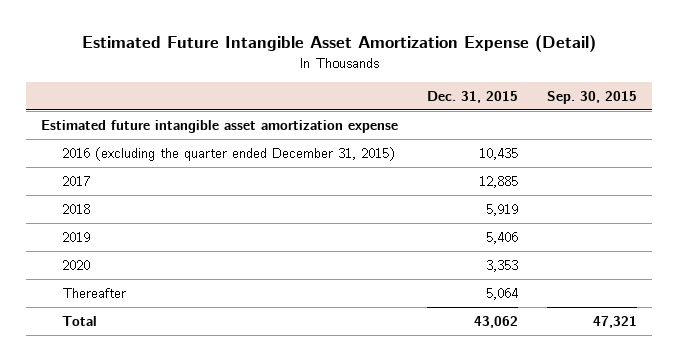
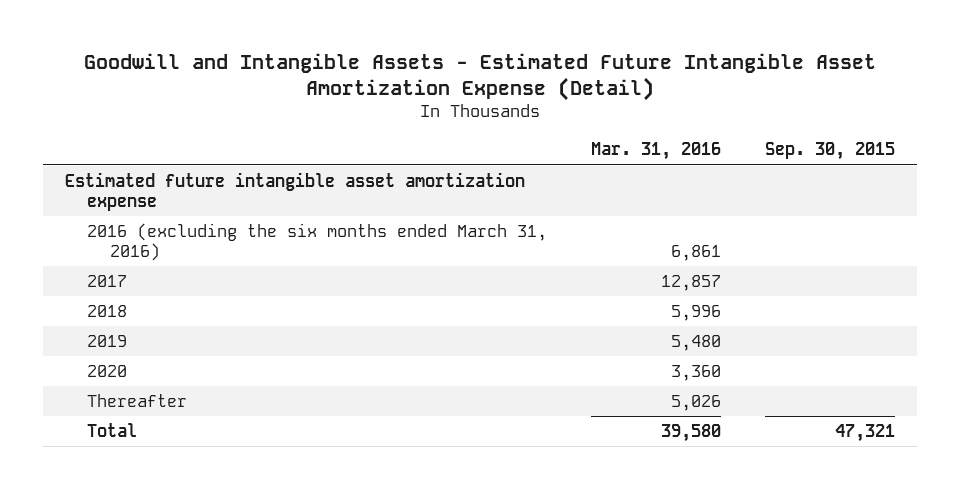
[81,35,596,53] Estimated Future Intangible Asset Amortization Expense (Detail) -> [84,52,877,101] Goodwill and Intangible Assets - Estimated Future Intangible Asset Amortization Expense (Detail)
[426,90,518,103] Dec. 31, 2015 -> none
none -> [591,142,722,161] Mar. 31, 2016
[62,146,396,161] 2016 (excluding the quarter ended December 31, 2015) -> [87,223,548,261] 2016 (excluding the six months ended March 31, 2016)

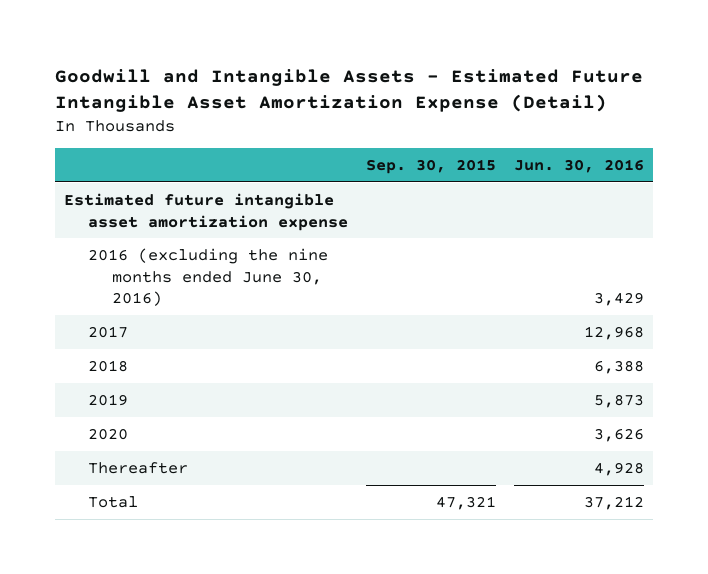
[591,142,722,161] Mar. 31, 2016 -> none
none -> [513,158,644,173] Jun. 30, 2016
[87,223,548,261] 2016 (excluding the six months ended March 31, 2016) -> [87,247,328,307] 2016 (excluding the nine months ended June 30, 2016)

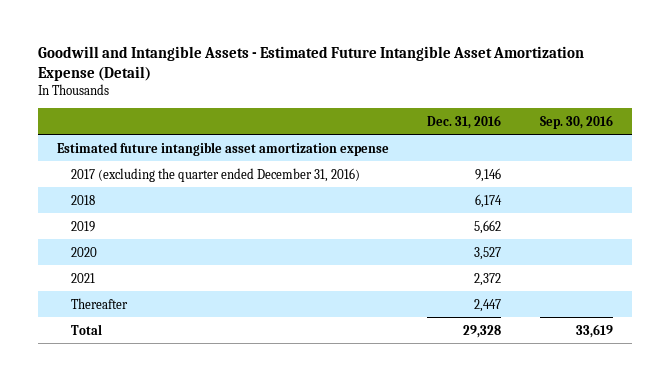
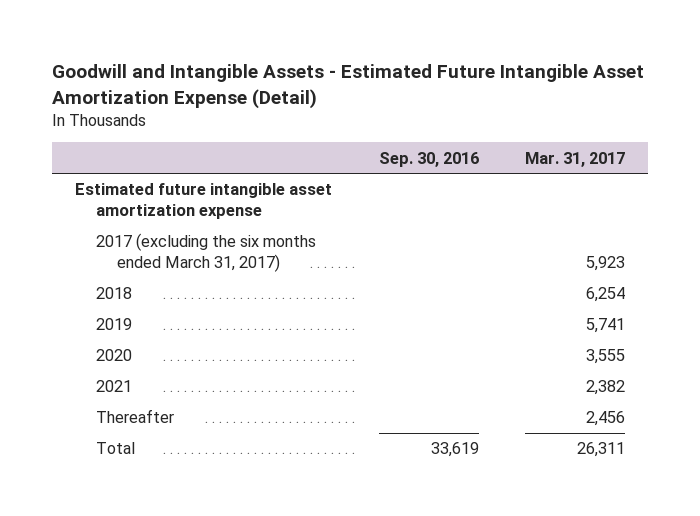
[427,114,502,129] Dec. 31, 2016 -> none
none -> [524,151,625,167] Mar. 31, 2017
[71,167,361,182] 2017 (excluding the quarter ended December 31, 2016) -> [96,233,317,272] 2017 (excluding the six months ended March 31, 2017)

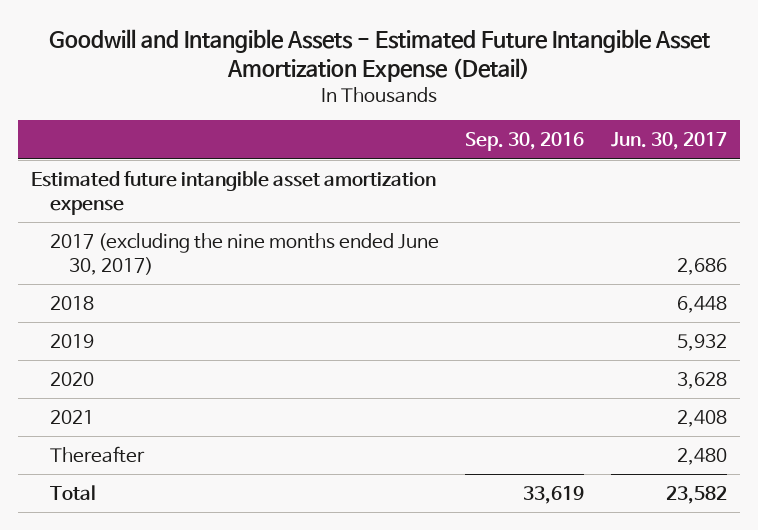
[524,151,625,167] Mar. 31, 2017 -> none
none -> [610,132,727,151] Jun. 30, 2017
[96,233,317,272] 2017 (excluding the six months ended March 31, 2017) -> [49,232,439,275] 2017 (excluding the nine months ended June 30, 2017)

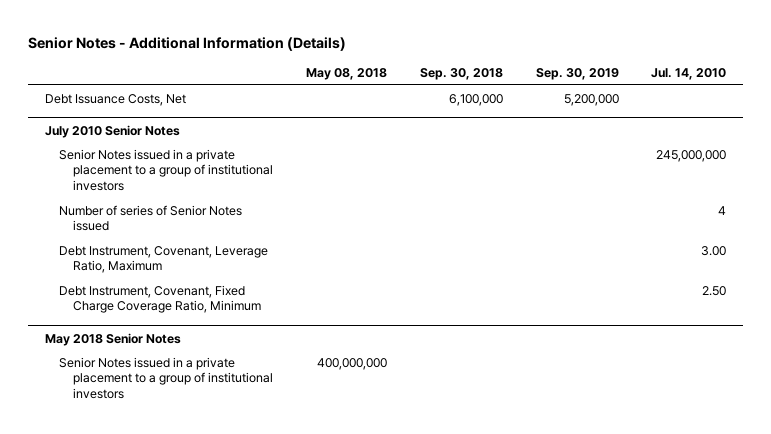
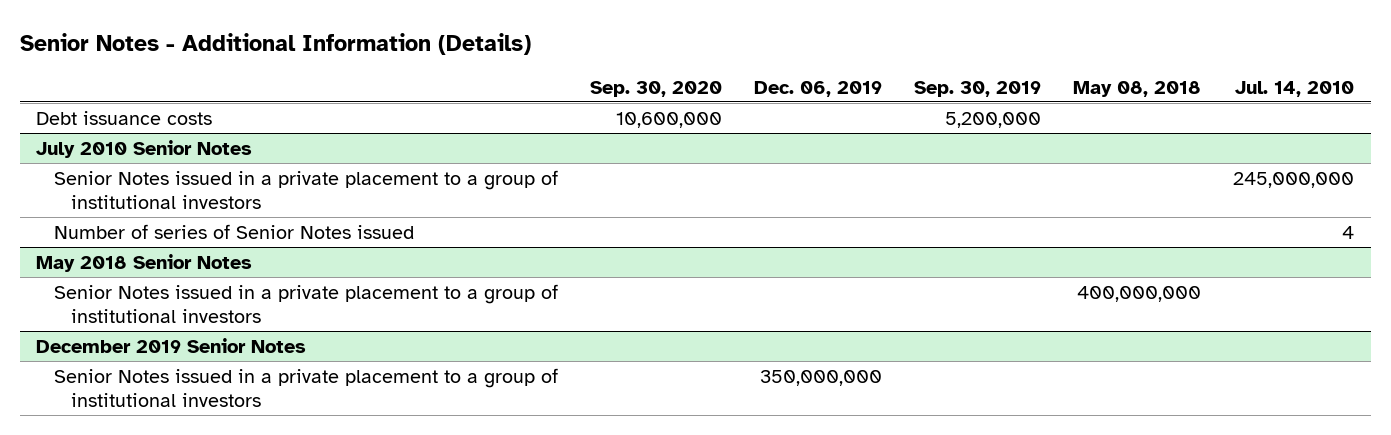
[419,68,503,81] Sep. 30, 2018 -> none
none -> [589,80,722,97] Sep. 30, 2020
none -> [754,80,883,97] Dec. 06, 2019
[44,93,186,106] Debt Issuance Costs, Net -> [36,110,213,125] Debt issuance costs
[58,245,268,274] Debt Instrument, Covenant, Leverage Ratio, Maximum -> none
[58,284,262,314] Debt Instrument, Covenant, Fixed Charge Coverage Ratio, Minimum -> none
none -> [36,337,307,353] December 2019 Senior Notes
none -> [53,367,558,407] Senior Notes issued in a private placement to a group of institutional investors

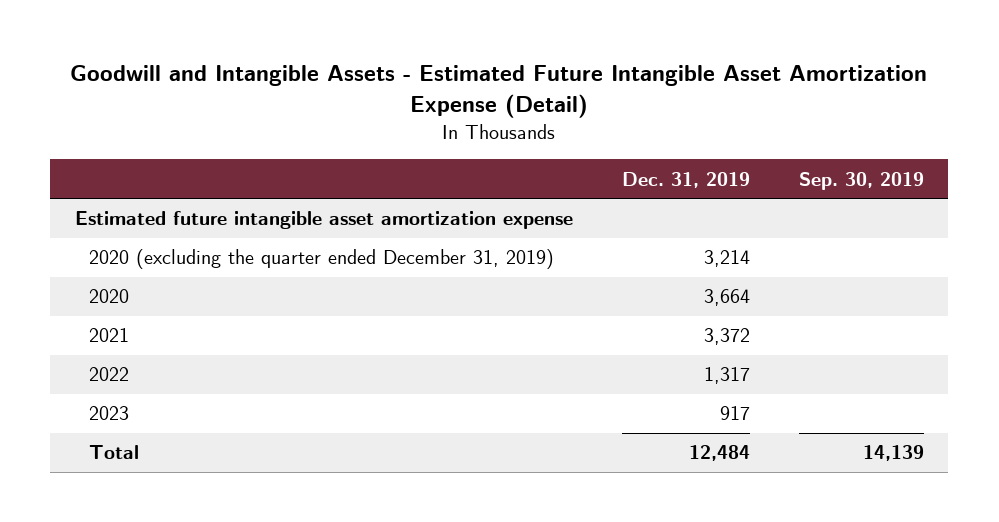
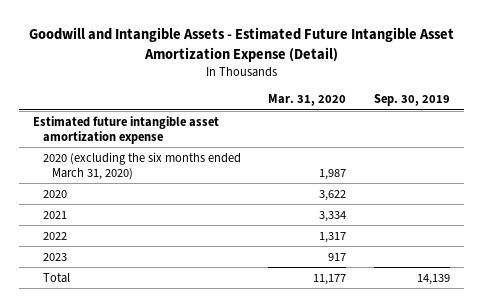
[621,171,750,188] Dec. 31, 2019 -> none
none -> [268,94,347,107] Mar. 31, 2020
[89,249,555,270] 2020 (excluding the quarter ended December 31, 2019) -> [42,151,241,180] 2020 (excluding the six months ended March 31, 2020)

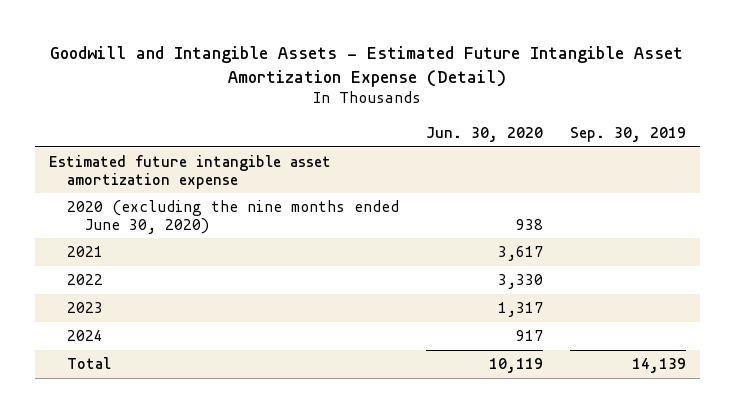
[268,94,347,107] Mar. 31, 2020 -> none
none -> [425,127,543,143] Jun. 30, 2020
[42,189,67,198] 2020 -> none
[42,151,241,180] 2020 (excluding the six months ended March 31, 2020) -> [66,200,399,234] 2020 (excluding the nine months ended June 30, 2020)
none -> [66,330,103,342] 2024

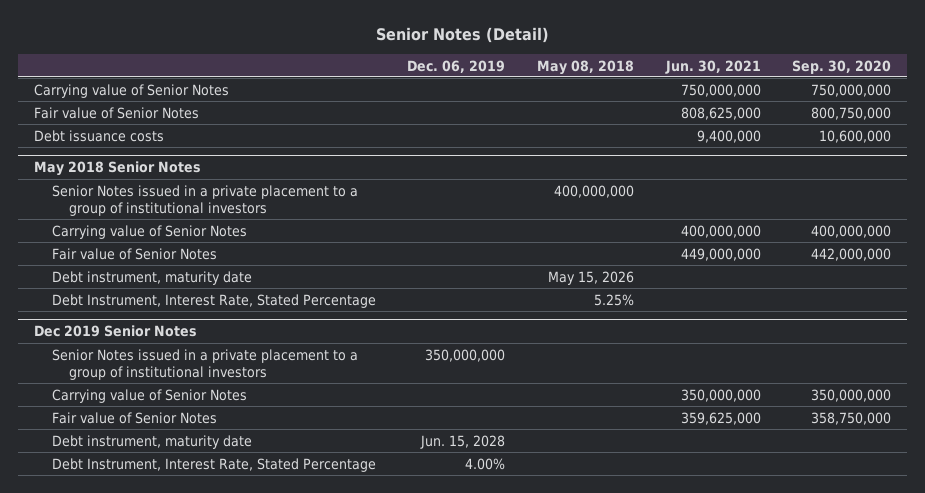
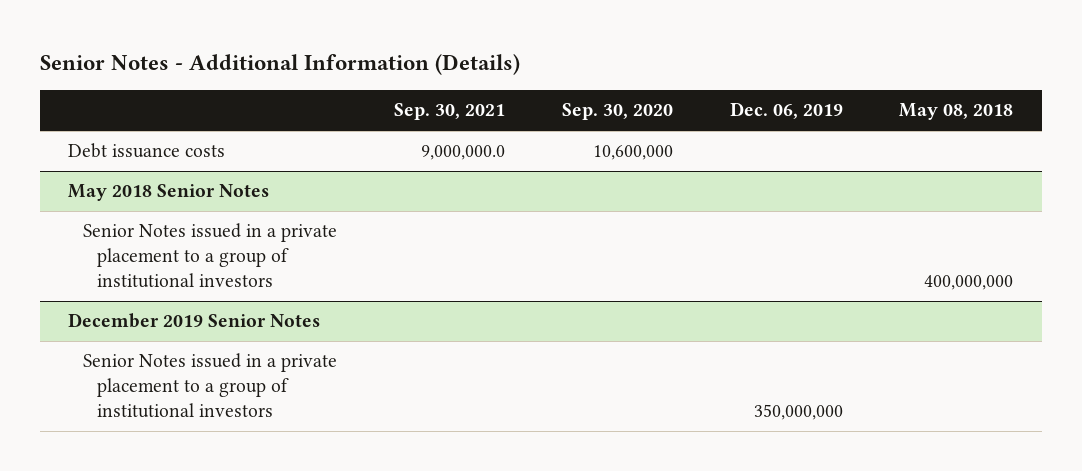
[375,26,549,43] Senior Notes (Detail) -> [39,54,520,76] Senior Notes - Additional Information (Details)
[664,59,761,74] Jun. 30, 2021 -> none
none -> [393,103,505,121] Sep. 30, 2021
[33,83,229,98] Carrying value of Senior Notes -> none
[33,106,199,119] Fair value of Senior Notes -> none
[51,224,247,239] Carrying value of Senior Notes -> none
[51,247,217,260] Fair value of Senior Notes -> none
[51,270,252,285] Debt instrument, maturity date -> none
[51,293,376,308] Debt Instrument, Interest Rate, Stated Percentage -> none
[33,325,197,338] Dec 2019 Senior Notes -> [68,313,321,329] December 2019 Senior Notes
[51,388,247,403] Carrying value of Senior Notes -> none
[51,411,217,424] Fair value of Senior Notes -> none
[51,434,252,449] Debt instrument, maturity date -> none
[51,457,376,472] Debt Instrument, Interest Rate, Stated Percentage -> none

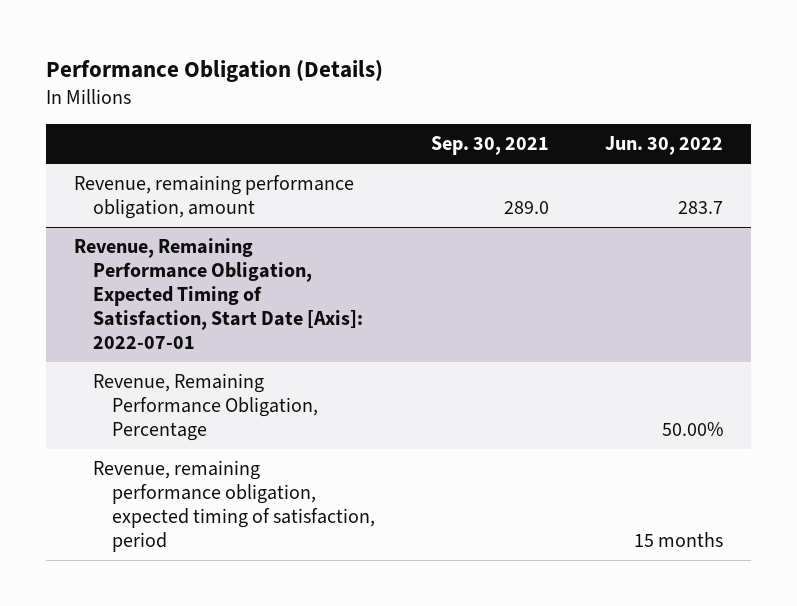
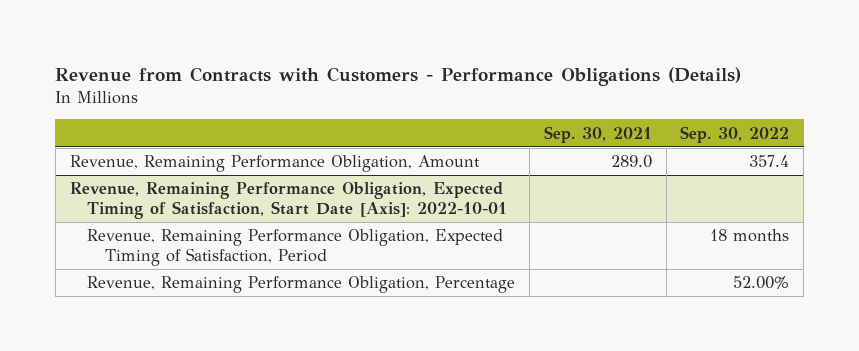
[46,60,384,83] Performance Obligation (Details) -> [55,66,742,86] Revenue from Contracts with Customers - Performance Obligations (Details)
[604,136,723,156] Jun. 30, 2022 -> none
none -> [680,125,790,143] Sep. 30, 2022
[74,238,364,349] Revenue, Remaining Performance Obligation, Expected Timing of Satisfaction, Start Date [Axis]: 2022-07-01 -> none
[93,373,319,442] Revenue, Remaining Performance Obligation, Percentage -> none
[93,460,376,553] Revenue, remaining performance obligation, expected timing of satisfaction, period -> none
[74,175,355,220] Revenue, remaining performance obligation, amount -> [69,155,480,173] Revenue, Remaining Performance Obligation, Amount
none -> [69,182,508,220] Revenue, Remaining Performance Obligation, Expected Timing of Satisfaction, Start Date [Axis]: 2022-10-01
none -> [87,229,504,267] Revenue, Remaining Performance Obligation, Expected Timing of Satisfaction, Period
none -> [87,276,516,294] Revenue, Remaining Performance Obligation, Percentage

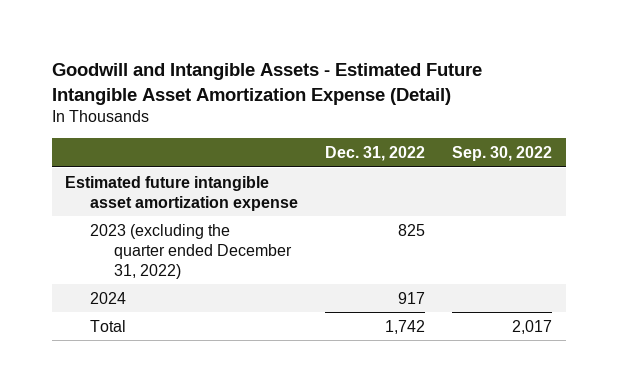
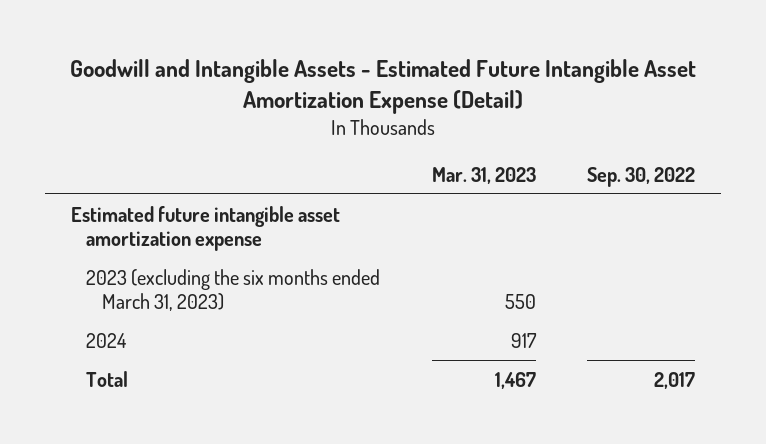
[324,146,425,162] Dec. 31, 2022 -> none
none -> [431,166,536,184] Mar. 31, 2023
[89,223,292,279] 2023 (excluding the quarter ended December 31, 2022) -> [86,268,381,312] 2023 (excluding the six months ended March 31, 2023)

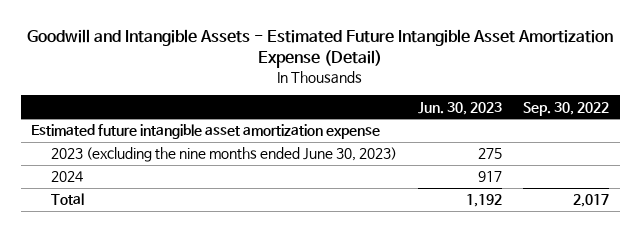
[431,166,536,184] Mar. 31, 2023 -> none
none -> [418,101,503,115] Jun. 30, 2023
[86,268,381,312] 2023 (excluding the six months ended March 31, 2023) -> [51,147,398,163] 2023 (excluding the nine months ended June 30, 2023)

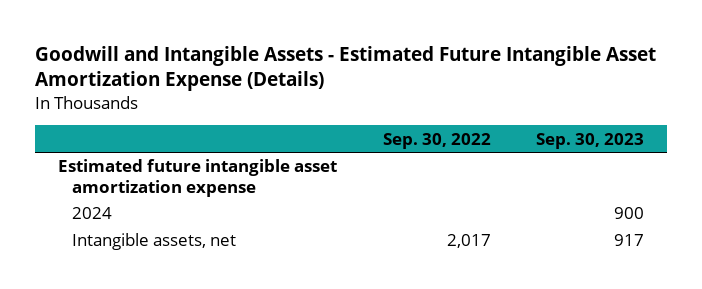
[27,28,614,69] Goodwill and Intangible Assets - Estimated Future Intangible Asset Amortization Expense (Detail) -> [35,45,657,92] Goodwill and Intangible Assets - Estimated Future Intangible Asset Amortization Expense (Details)
[418,101,503,115] Jun. 30, 2023 -> none
none -> [536,132,645,149] Sep. 30, 2023
[51,147,398,163] 2023 (excluding the nine months ended June 30, 2023) -> none
[51,193,85,206] Total -> [72,233,237,251] Intangible assets, net

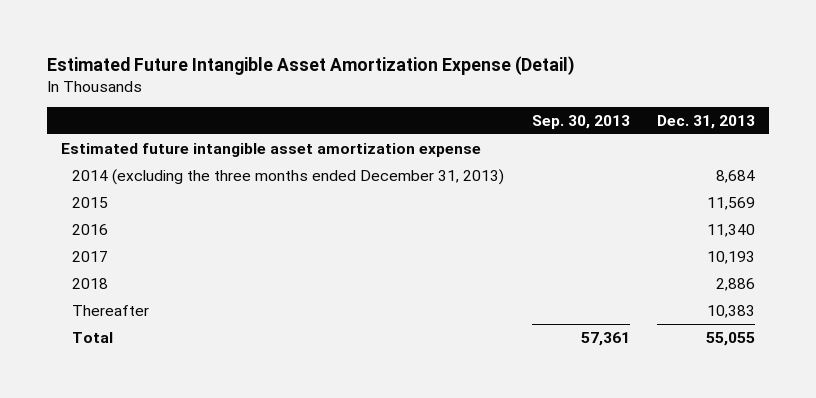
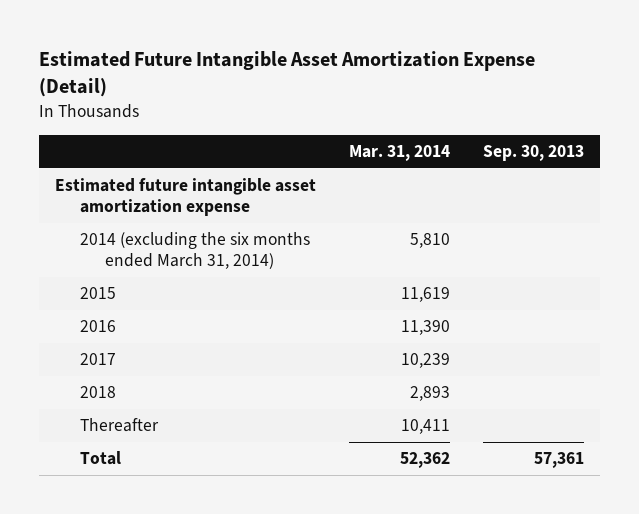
[657,114,756,129] Dec. 31, 2013 -> none
none -> [348,145,450,162] Mar. 31, 2014
[72,168,505,185] 2014 (excluding the three months ended December 31, 2013) -> [79,232,310,270] 2014 (excluding the six months ended March 31, 2014)

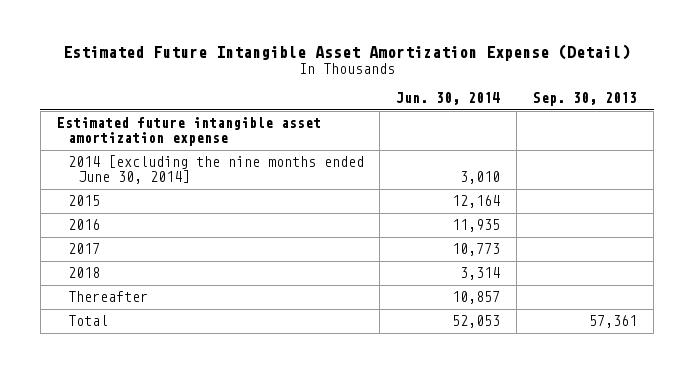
[348,145,450,162] Mar. 31, 2014 -> none
none -> [396,91,501,105] Jun. 30, 2014
[79,232,310,270] 2014 (excluding the six months ended March 31, 2014) -> [67,155,364,184] 2014 [excluding the nine months ended June 30, 2014]

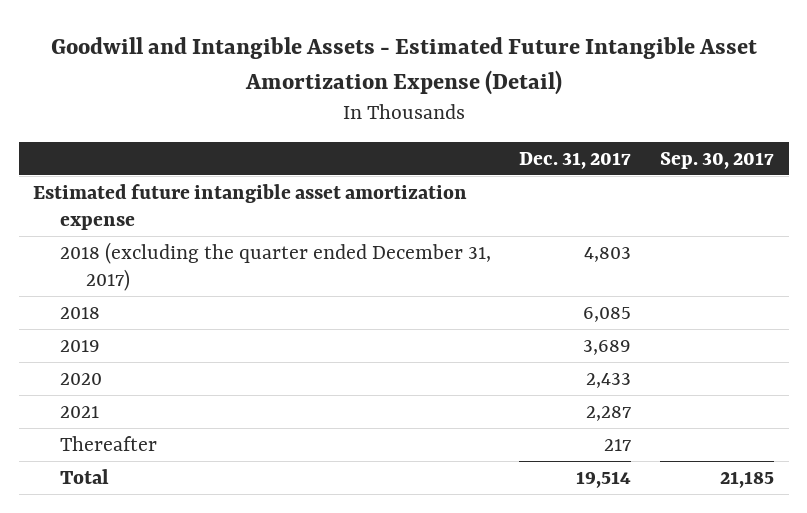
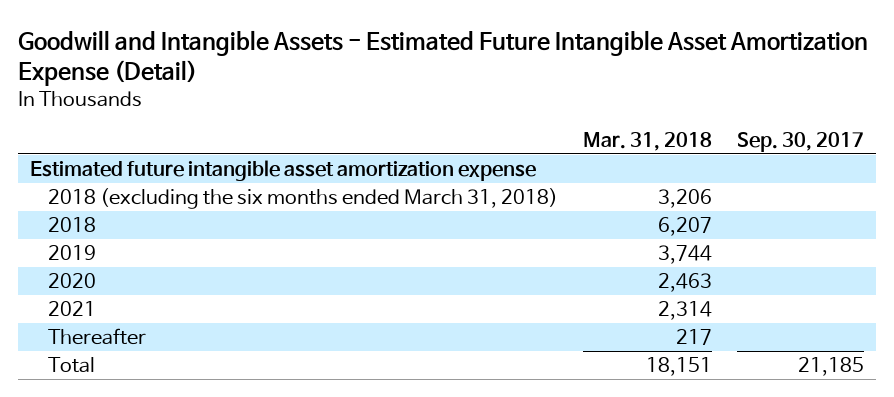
[519,151,632,169] Dec. 31, 2017 -> none
none -> [582,131,712,151] Mar. 31, 2018
[59,242,491,291] 2018 (excluding the quarter ended December 31, 2017) -> [47,188,558,210] 2018 (excluding the six months ended March 31, 2018)

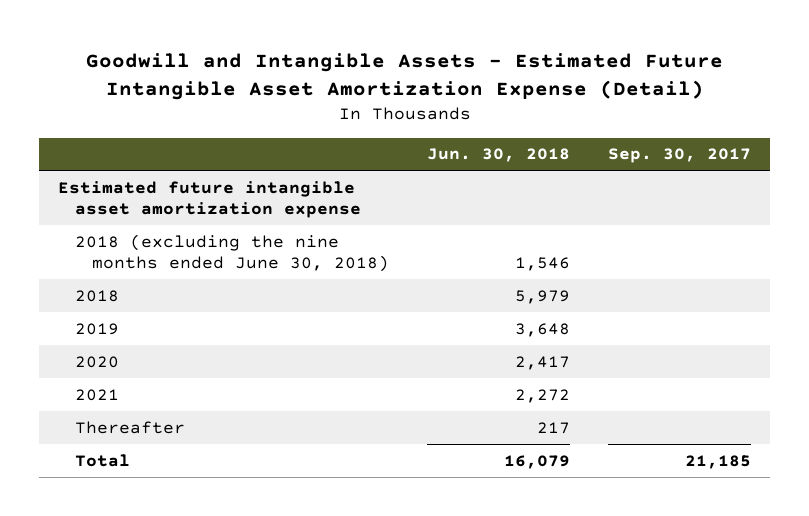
[582,131,712,151] Mar. 31, 2018 -> none
none -> [426,148,570,163] Jun. 30, 2018
[47,188,558,210] 2018 (excluding the six months ended March 31, 2018) -> [74,233,389,272] 2018 (excluding the nine months ended June 30, 2018)

